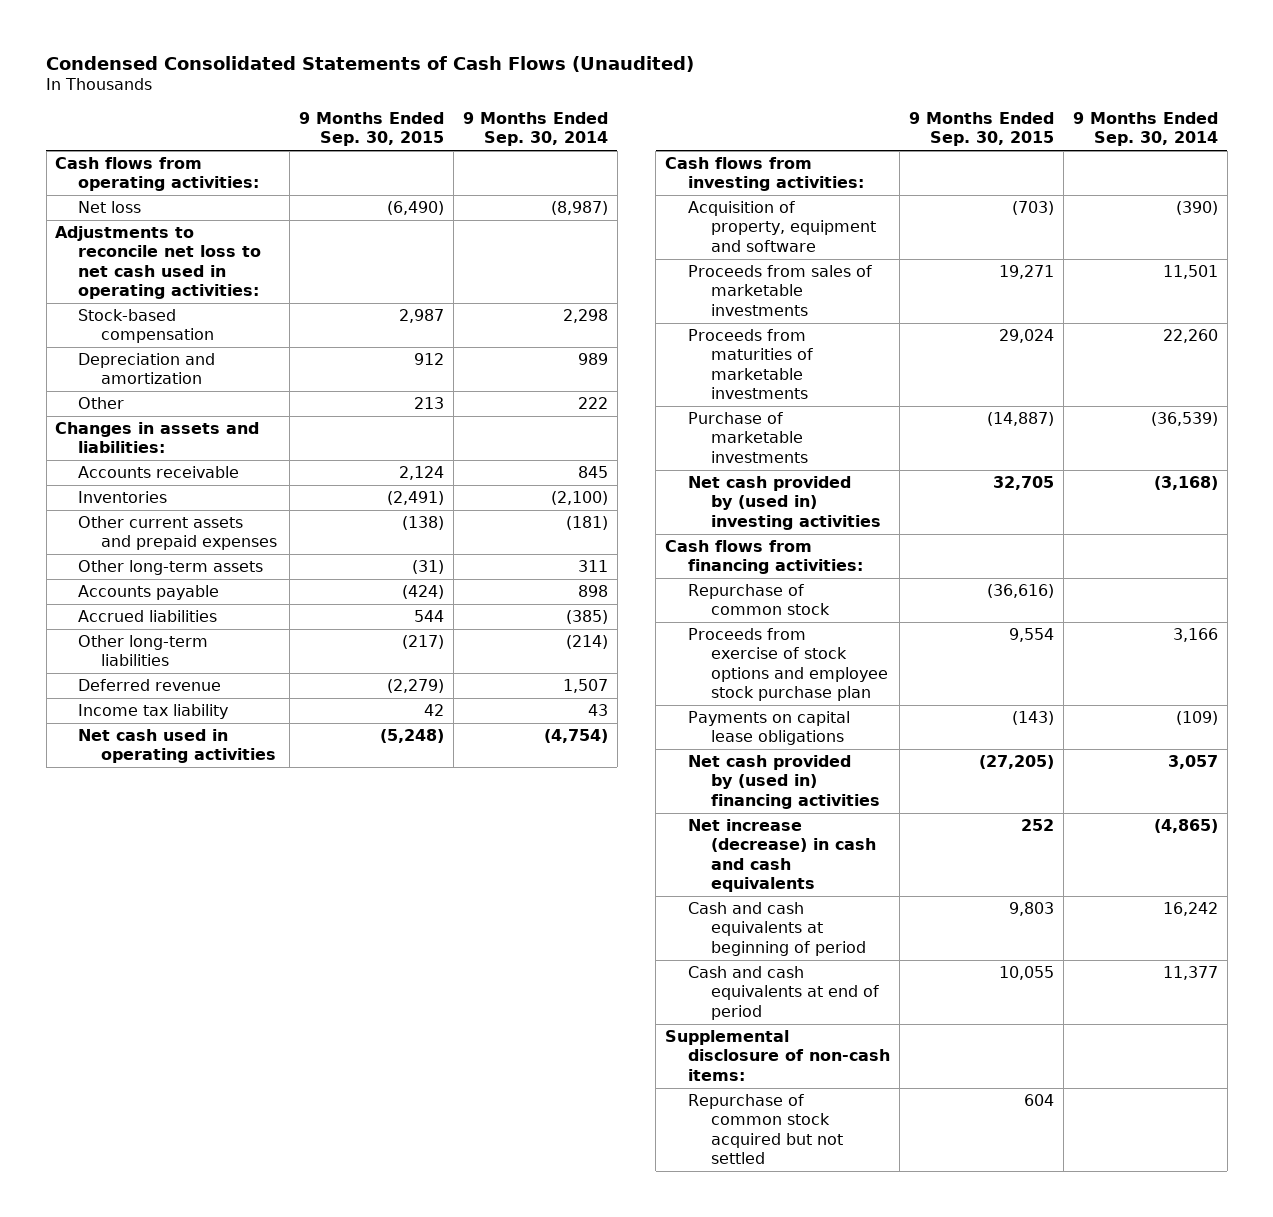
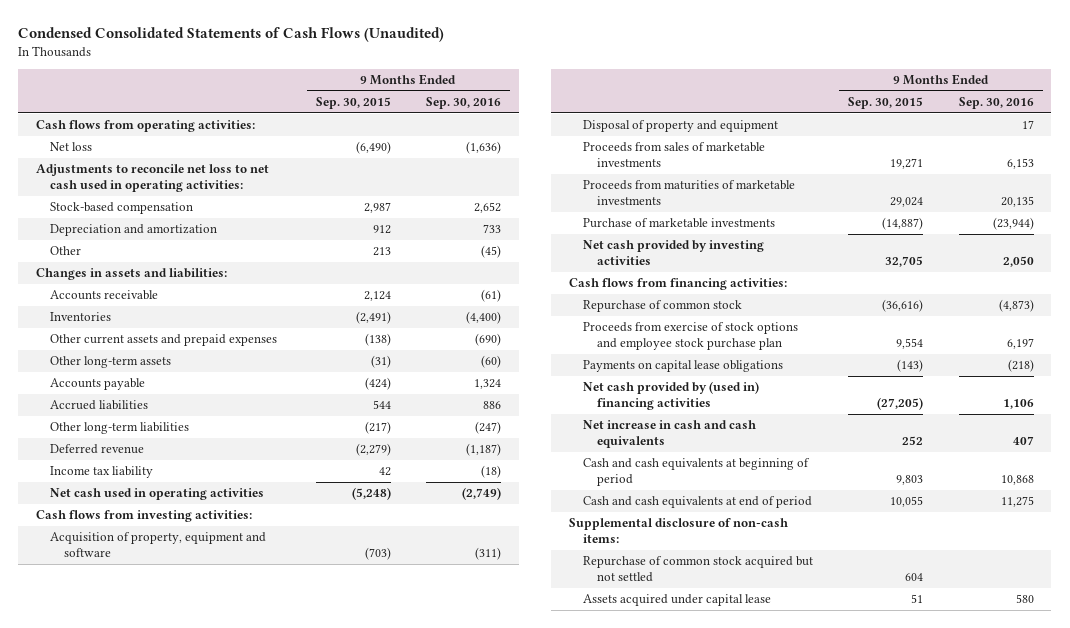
[462,111,608,147] 9 Months Ended Sep. 30, 2014 -> none
none -> [426,96,502,109] Sep. 30, 2016
none -> [582,120,778,133] Disposal of property and equipment
[687,476,881,530] Net cash provided by (used in) investing activities -> [582,240,764,265] Net cash provided by investing activities
[687,819,876,893] Net increase (decrease) in cash and cash equivalents -> [582,420,756,448] Net increase in cash and cash equivalents
none -> [582,594,771,607] Assets acquired under capital lease

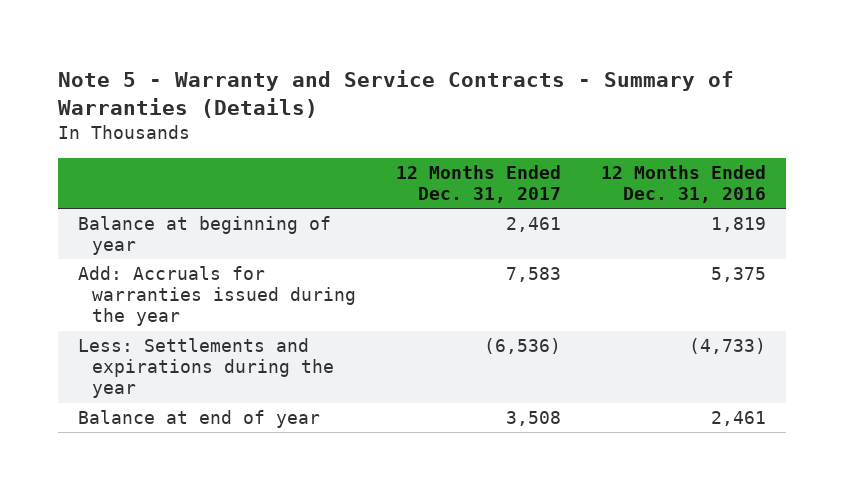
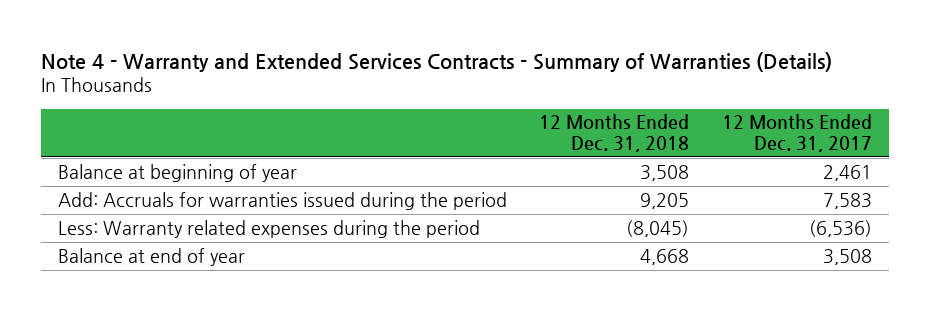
[58,69,735,118] Note 5 - Warranty and Service Contracts - Summary of Warranties (Details) -> [41,52,833,73] Note 4 - Warranty and Extended Services Contracts - Summary of Warranties (Details)
[600,164,766,203] 12 Months Ended Dec. 31, 2016 -> none
none -> [539,114,690,153] 12 Months Ended Dec. 31, 2018
[78,266,356,327] Add: Accruals for warranties issued during the year -> [57,191,507,210] Add: Accruals for warranties issued during the period
[78,338,334,399] Less: Settlements and expirations during the year -> [57,219,480,238] Less: Warranty related expenses during the period

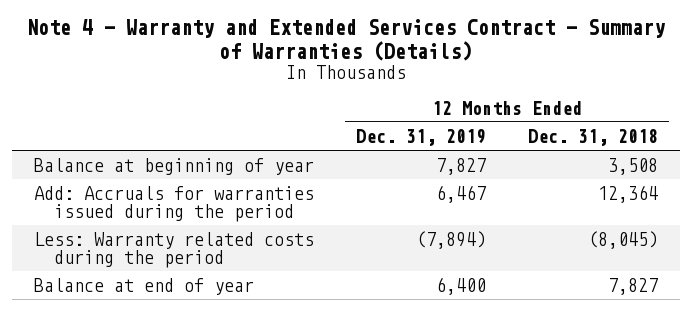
[41,52,833,73] Note 4 - Warranty and Extended Services Contracts - Summary of Warranties (Details) -> [27,19,666,61] Note 4 - Warranty and Extended Services Contract - Summary of Warranties (Details)
[722,114,873,153] 12 Months Ended Dec. 31, 2017 -> none
none -> [356,128,487,146] Dec. 31, 2019
[640,192,690,209] 9,205 -> [598,184,659,203] 12,364
[57,219,480,238] Less: Warranty related expenses during the period -> [33,231,314,268] Less: Warranty related costs during the period
[640,248,690,265] 4,668 -> [608,277,659,295] 7,827

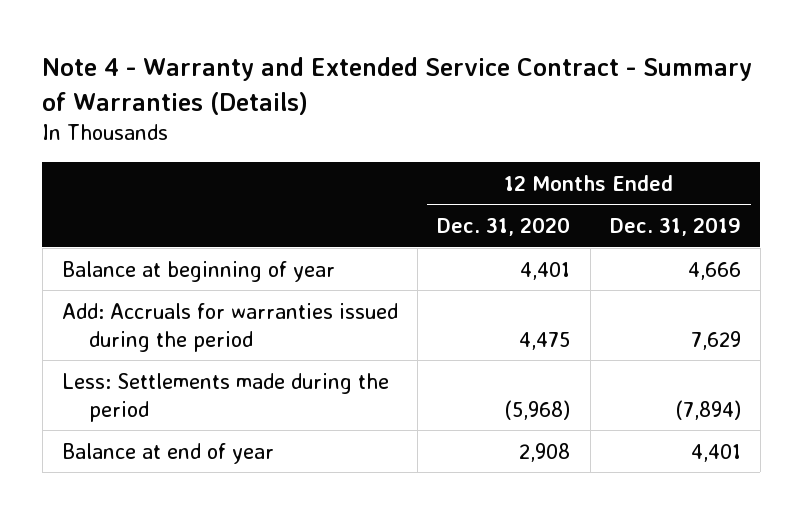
[27,19,666,61] Note 4 - Warranty and Extended Services Contract - Summary of Warranties (Details) -> [42,57,753,115] Note 4 - Warranty and Extended Service Contract - Summary of Warranties (Details)
[528,128,659,146] Dec. 31, 2018 -> none
none -> [437,217,571,237] Dec. 31, 2020
[436,157,487,175] 7,827 -> [687,261,741,280] 4,666
[436,184,487,203] 6,467 -> [690,330,741,350] 7,629
[33,231,314,268] Less: Warranty related costs during the period -> [61,372,389,422] Less: Settlements made during the period
[436,276,487,295] 6,400 -> [690,443,741,462] 4,401

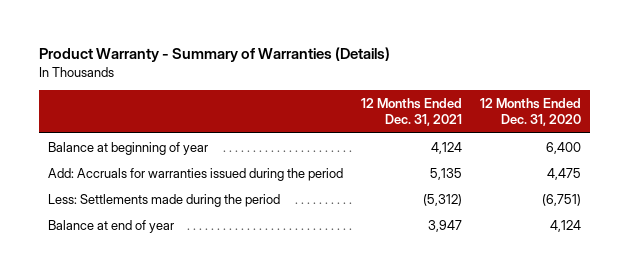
[42,57,753,115] Note 4 - Warranty and Extended Service Contract - Summary of Warranties (Details) -> [38,47,390,63] Product Warranty - Summary of Warranties (Details)
[609,217,741,237] Dec. 31, 2019 -> none
none -> [361,97,463,127] 12 Months Ended Dec. 31, 2021
[520,261,571,280] 4,401 -> [546,141,582,154] 6,400
[504,399,571,420] (5,968) -> [542,193,582,206] (6,751)
[519,442,571,462] 2,908 -> [550,219,582,232] 4,124

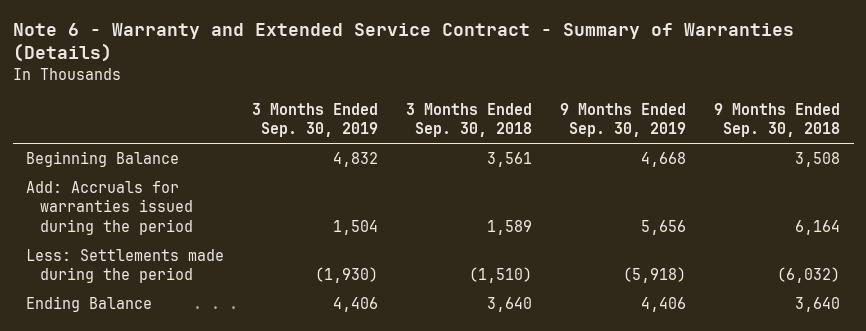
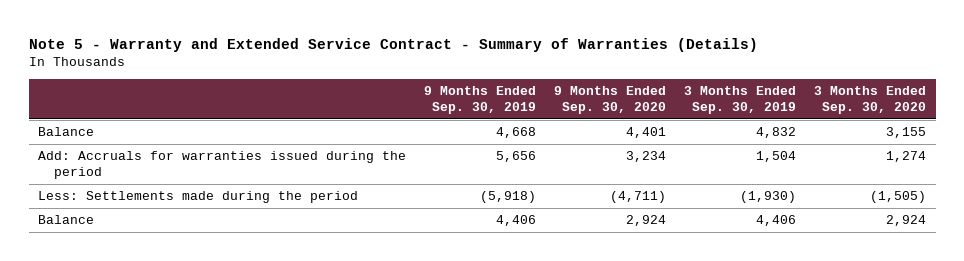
[12,22,794,63] Note 6 - Warranty and Extended Service Contract - Summary of Warranties (Details) -> [28,37,758,52] Note 5 - Warranty and Extended Service Contract - Summary of Warranties (Details)
[406,102,533,138] 3 Months Ended Sep. 30, 2018 -> none
[713,102,840,138] 9 Months Ended Sep. 30, 2018 -> none
none -> [554,86,667,115] 9 Months Ended Sep. 30, 2020
none -> [814,86,927,115] 3 Months Ended Sep. 30, 2020
[26,151,180,168] Beginning Balance -> [37,127,94,137] Balance
[26,296,153,313] Ending Balance -> [37,215,94,225] Balance

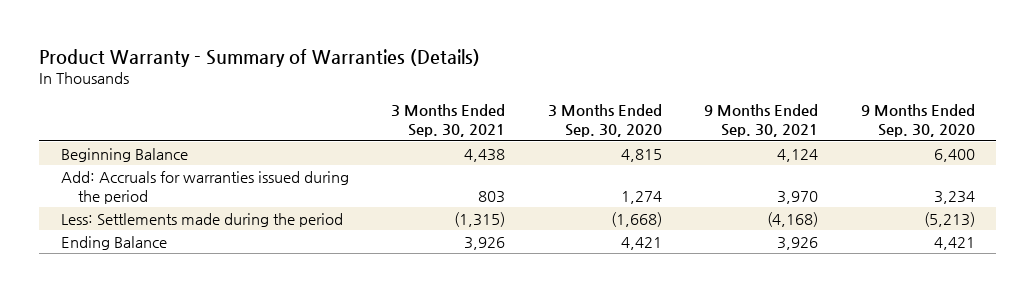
[28,37,758,52] Note 5 - Warranty and Extended Service Contract - Summary of Warranties (Details) -> [39,48,481,67] Product Warranty - Summary of Warranties (Details)
[423,86,536,115] 9 Months Ended Sep. 30, 2019 -> none
[684,86,797,115] 3 Months Ended Sep. 30, 2019 -> none
none -> [391,104,506,138] 3 Months Ended Sep. 30, 2021
none -> [704,104,819,138] 9 Months Ended Sep. 30, 2021
[37,127,94,137] Balance -> [60,147,188,162] Beginning Balance
[626,127,667,139] 4,401 -> [933,148,975,162] 6,400
[886,127,927,139] 3,155 -> [620,148,662,162] 4,815
[610,191,667,204] (4,711) -> [923,211,975,227] (5,213)
[870,191,927,204] (1,505) -> [610,211,662,227] (1,668)
[37,215,94,225] Balance -> [60,235,167,250] Ending Balance
[626,215,667,227] 2,924 -> [933,236,975,250] 4,421
[886,215,927,227] 2,924 -> [620,236,662,250] 4,421

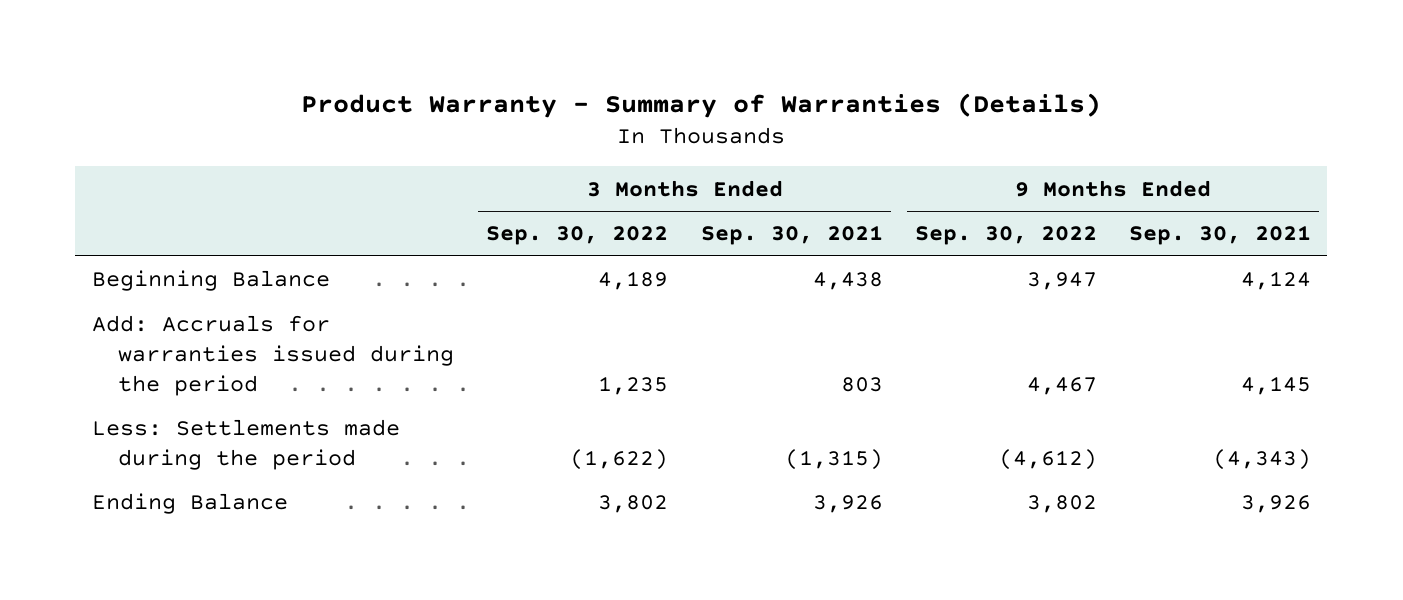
[547,104,662,138] 3 Months Ended Sep. 30, 2020 -> none
[860,104,975,138] 9 Months Ended Sep. 30, 2020 -> none
none -> [486,226,669,246] Sep. 30, 2022
none -> [914,226,1097,246] Sep. 30, 2022
[777,191,819,205] 3,970 -> [1241,375,1312,395] 4,145
[767,211,819,227] (4,168) -> [1213,448,1312,470] (4,343)

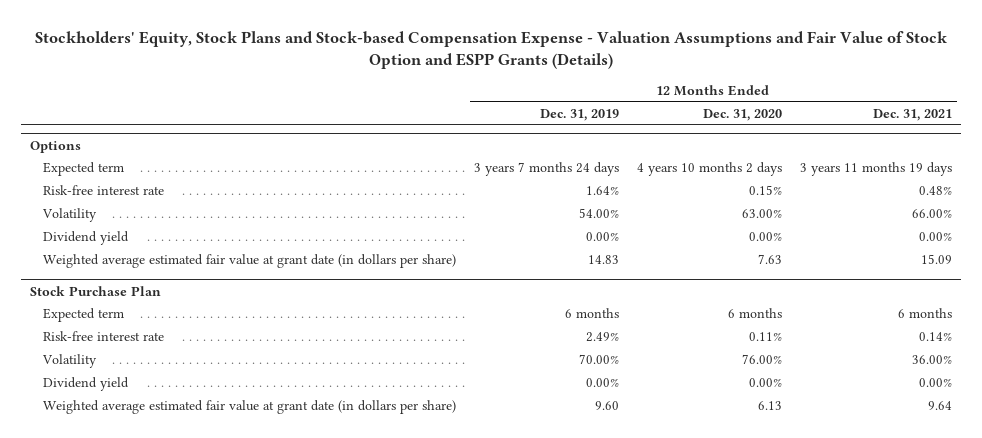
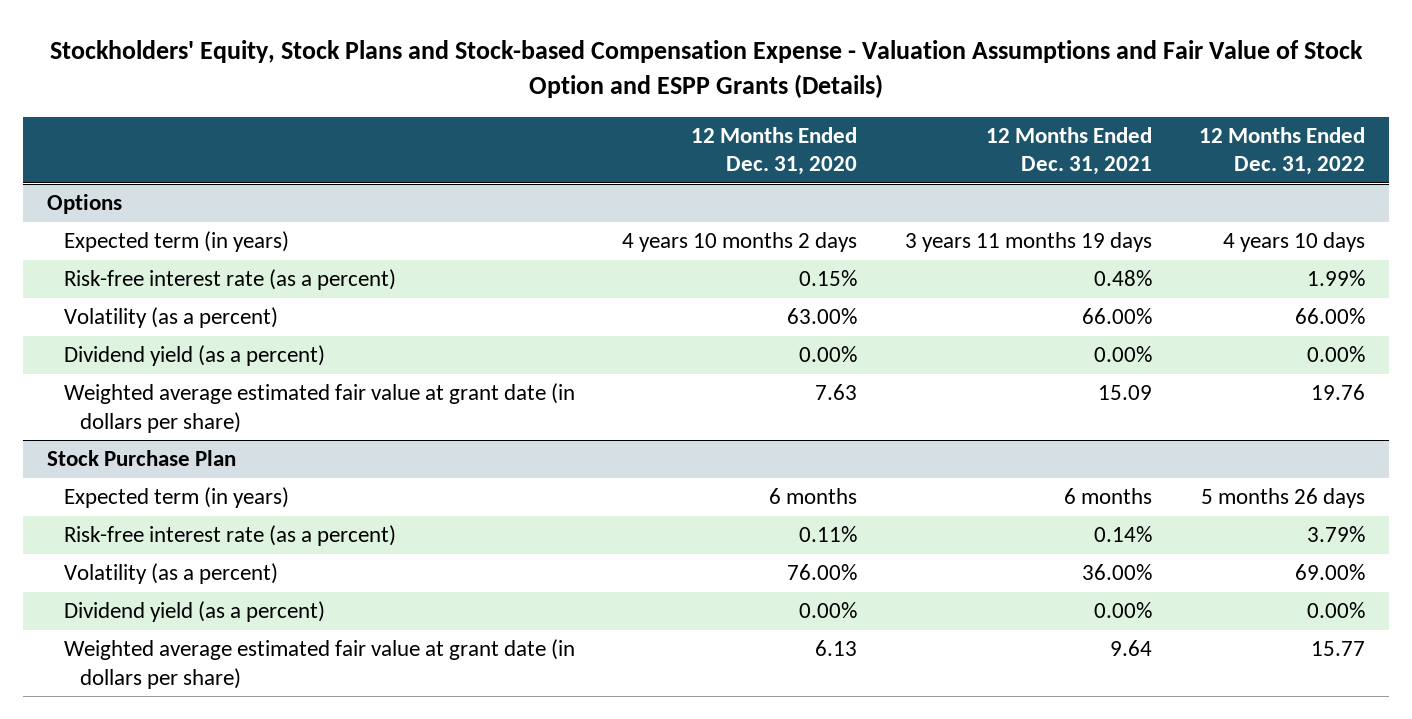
[540,108,620,121] Dec. 31, 2019 -> none
none -> [1199,127,1366,176] 12 Months Ended Dec. 31, 2022
[43,161,125,176] Expected term -> [63,231,289,253] Expected term (in years)
[43,184,165,195] Risk-free interest rate -> [63,269,396,291] Risk-free interest rate (as a percent)
[42,207,98,222] Volatility -> [63,307,278,329] Volatility (as a percent)
[43,230,130,245] Dividend yield -> [63,345,325,367] Dividend yield (as a percent)
[43,307,125,322] Expected term -> [63,487,289,509] Expected term (in years)
[43,330,165,341] Risk-free interest rate -> [63,525,396,547] Risk-free interest rate (as a percent)
[42,353,98,368] Volatility -> [63,563,278,585] Volatility (as a percent)
[43,376,130,391] Dividend yield -> [63,601,325,623] Dividend yield (as a percent)

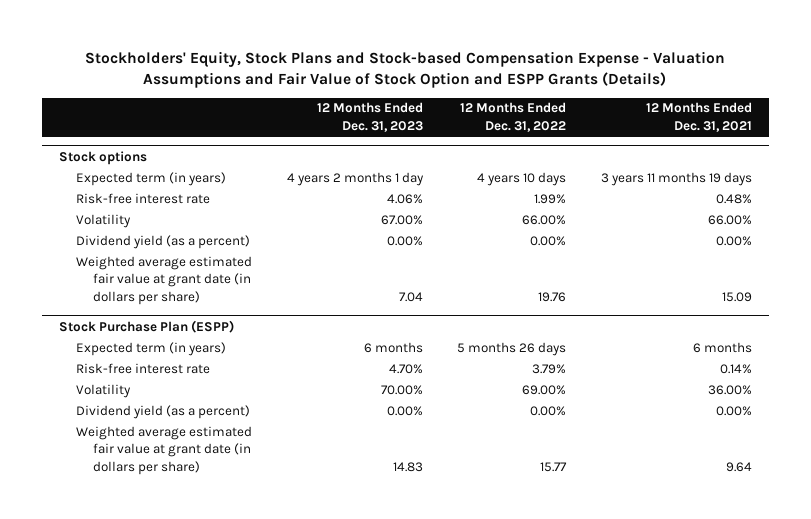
[691,127,858,176] 12 Months Ended Dec. 31, 2020 -> none
none -> [316,102,423,132] 12 Months Ended Dec. 31, 2023
[47,194,123,215] Options -> [59,150,148,165] Stock options
[63,269,396,291] Risk-free interest rate (as a percent) -> [76,192,211,204] Risk-free interest rate
[63,307,278,329] Volatility (as a percent) -> [76,213,132,228] Volatility
[47,450,237,467] Stock Purchase Plan -> [59,319,235,333] Stock Purchase Plan (ESPP)
[63,525,396,547] Risk-free interest rate (as a percent) -> [76,362,211,374] Risk-free interest rate
[63,563,278,585] Volatility (as a percent) -> [76,383,132,398] Volatility

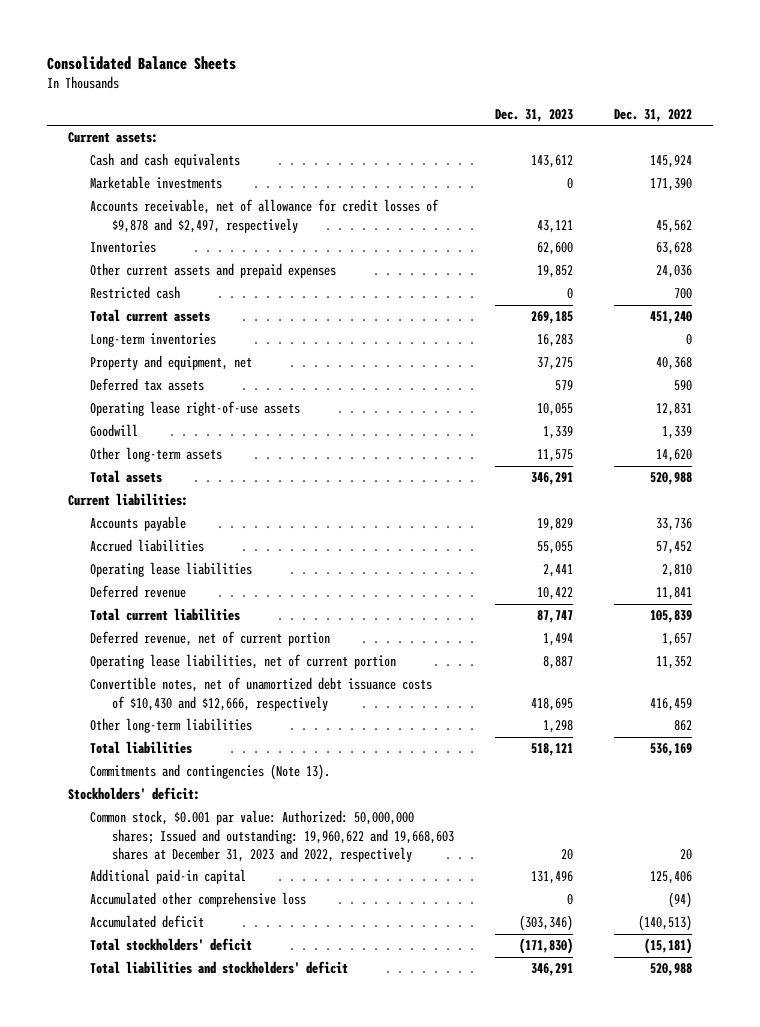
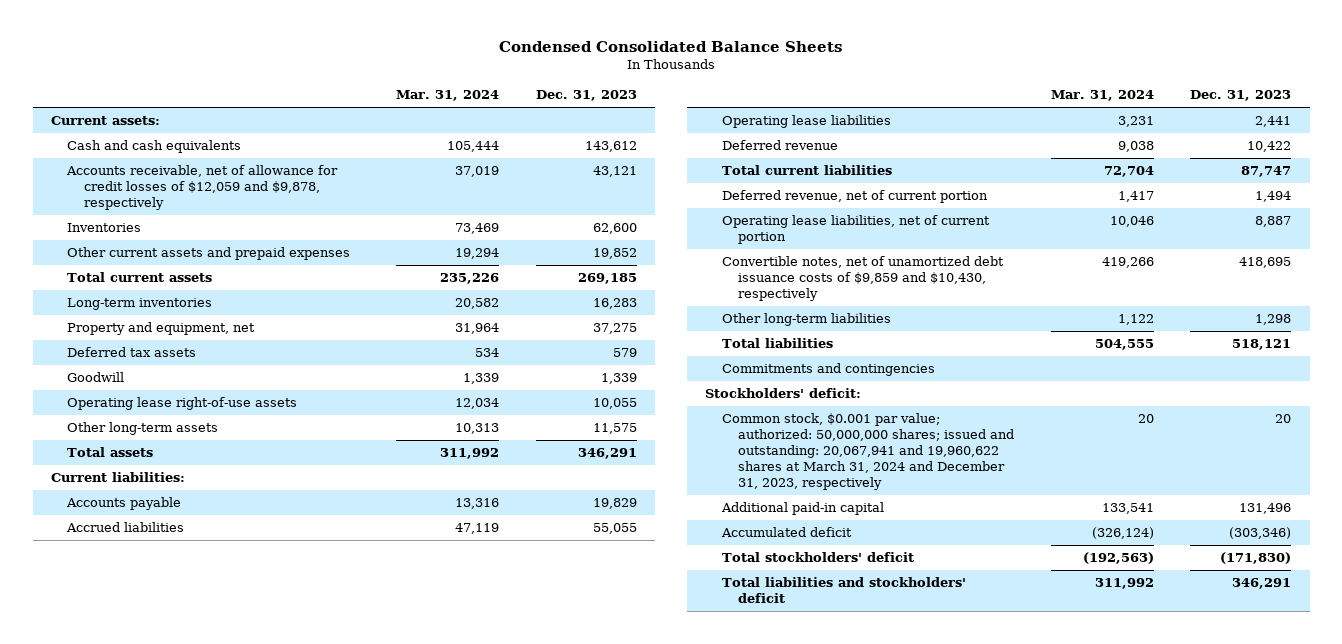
[47,56,237,71] Consolidated Balance Sheets -> [499,41,843,53] Condensed Consolidated Balance Sheets
[614,108,693,122] Dec. 31, 2022 -> none
none -> [396,90,500,102] Mar. 31, 2024
[90,176,223,190] Marketable investments -> none
[90,199,440,233] Accounts receivable, net of allowance for credit losses of $9,878 and $2,497, respectively -> [66,165,339,211] Accounts receivable, net of allowance for credit losses of $12,059 and $9,878, respectively
[90,286,181,300] Restricted cash -> none
[90,401,301,417] Operating lease right-of-use assets -> [67,397,298,411] Operating lease right-of-use assets
[90,677,433,711] Convertible notes, net of unamortized debt issuance costs of $10,430 and $12,666, respectively -> [721,256,1004,302] Convertible notes, net of unamortized debt issuance costs of $9,859 and $10,430, respectively
[90,764,331,781] Commitments and contingencies (Note 13). -> [721,363,935,377] Commitments and contingencies
[90,810,455,862] Common stock, $0.001 par value: Authorized: 50,000,000 shares; Issued and outstanding: 19,960,622 and 19,668,603 shares at December 31, 2023 and 2022, respectively -> [721,413,1014,491] Common stock, $0.001 par value; authorized: 50,000,000 shares; issued and outstanding: 20,067,941 and 19,960,622 shares at March 31, 2024 and December 31, 2023, respectively
[90,892,307,908] Accumulated other comprehensive loss -> none

